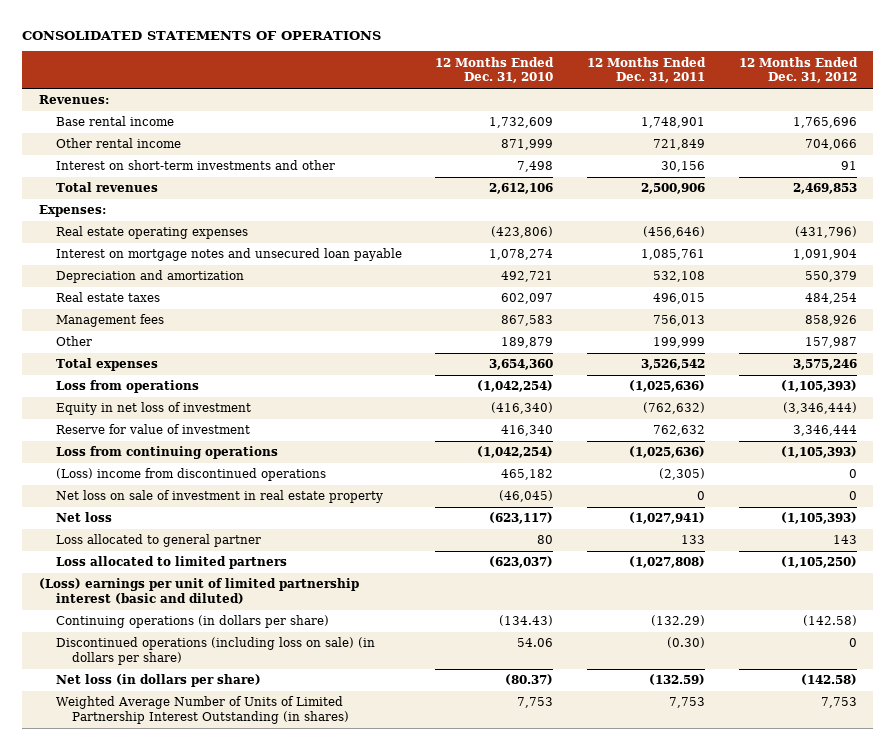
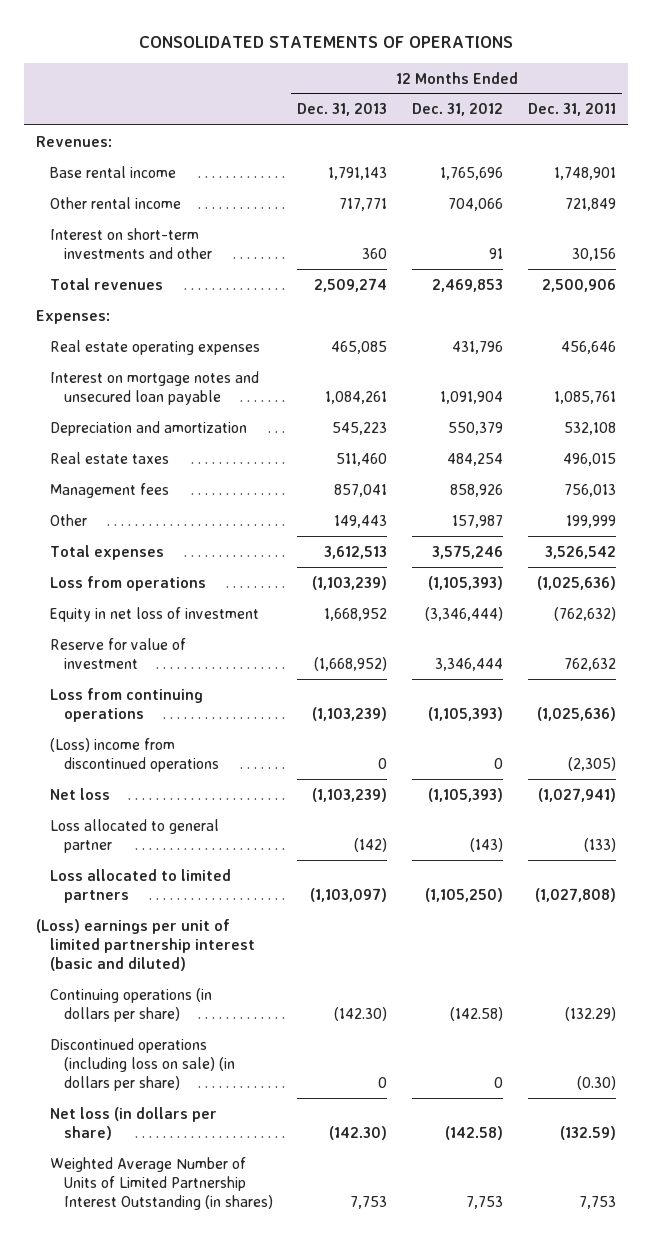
[435,56,555,84] 12 Months Ended Dec. 31, 2010 -> none
none -> [297,103,388,117] Dec. 31, 2013
[642,226,705,239] (456,646) -> [560,340,616,354] 456,646
[794,226,857,239] (431,796) -> [452,340,504,354] 431,796
[55,490,383,504] Net loss on sale of investment in real estate property -> none
[680,535,705,545] 133 -> [583,837,616,852] (133)
[832,535,857,545] 143 -> [470,837,504,852] (143)

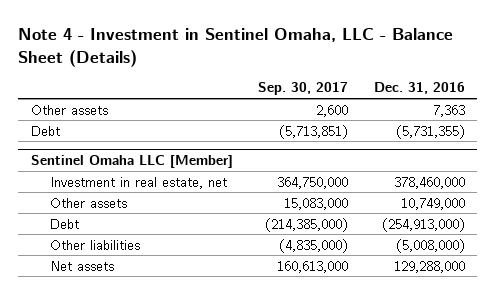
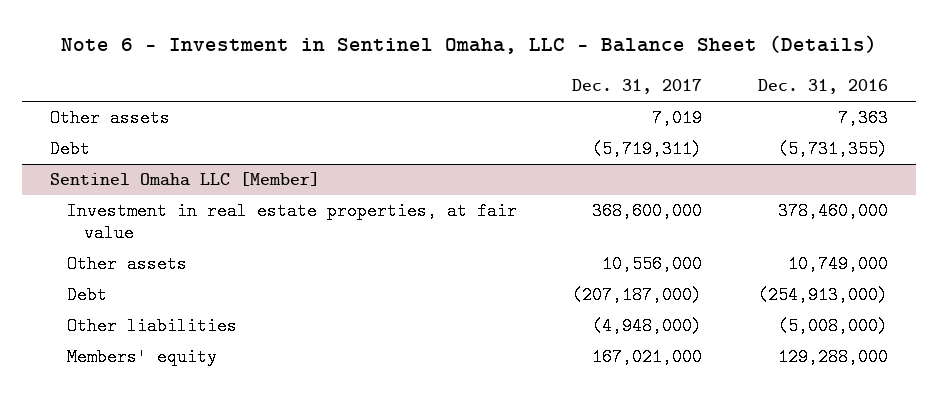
[18,28,454,67] Note 4 - Investment in Sentinel Omaha, LLC - Balance Sheet (Details) -> [60,35,877,55] Note 6 - Investment in Sentinel Omaha, LLC - Balance Sheet (Details)
[258,82,349,96] Sep. 30, 2017 -> none
none -> [572,79,703,95] Dec. 31, 2017
[49,176,227,189] Investment in real estate, net -> [66,202,517,243] Investment in real estate properties, at fair value
[49,260,114,271] Net assets -> [66,348,217,367] Members' equity

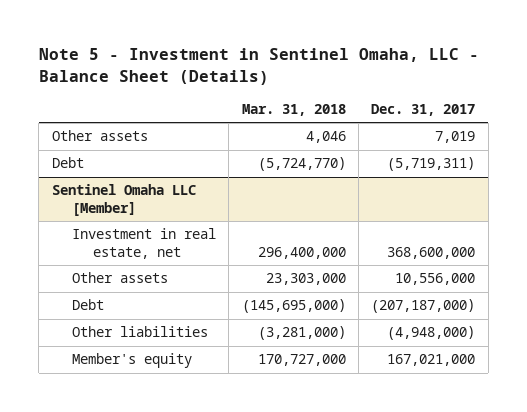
[60,35,877,55] Note 6 - Investment in Sentinel Omaha, LLC - Balance Sheet (Details) -> [38,48,479,85] Note 5 - Investment in Sentinel Omaha, LLC - Balance Sheet (Details)
[757,79,888,95] Dec. 31, 2016 -> none
none -> [241,104,346,117] Mar. 31, 2018
[66,202,517,243] Investment in real estate properties, at fair value -> [72,228,217,259] Investment in real estate, net
[66,348,217,367] Members' equity -> [72,353,193,369] Member's equity

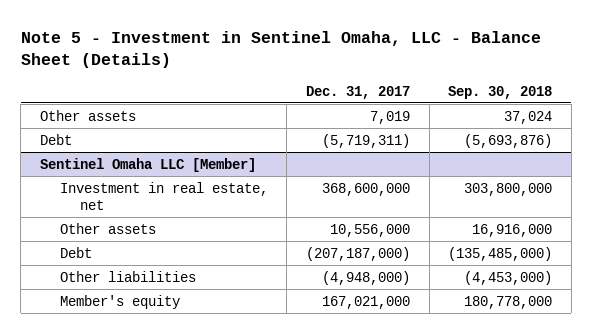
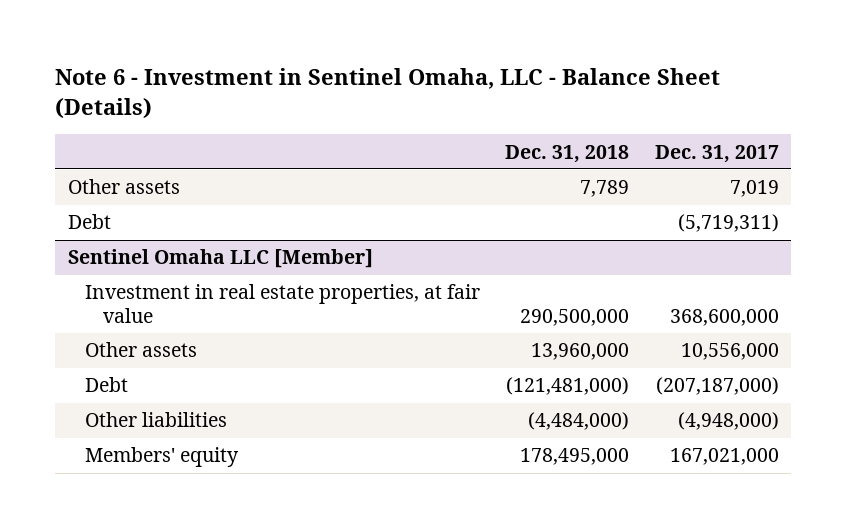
[20,30,541,68] Note 5 - Investment in Sentinel Omaha, LLC - Balance Sheet (Details) -> [54,67,720,120] Note 6 - Investment in Sentinel Omaha, LLC - Balance Sheet (Details)
[448,85,553,99] Sep. 30, 2018 -> none
none -> [505,144,630,163] Dec. 31, 2018
[59,181,268,210] Investment in real estate, net -> [85,284,481,324] Investment in real estate properties, at fair value
[59,294,180,309] Member's equity -> [85,447,240,468] Members' equity

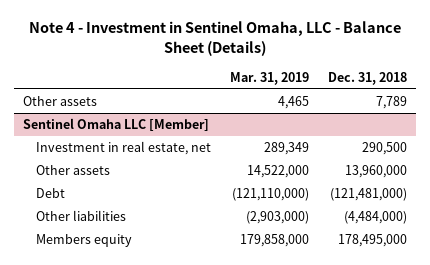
[54,67,720,120] Note 6 - Investment in Sentinel Omaha, LLC - Balance Sheet (Details) -> [29,21,402,57] Note 4 - Investment in Sentinel Omaha, LLC - Balance Sheet (Details)
[654,144,779,163] Dec. 31, 2017 -> none
none -> [230,71,310,85] Mar. 31, 2019
[67,214,111,230] Debt -> none
[85,284,481,324] Investment in real estate properties, at fair value -> [36,141,212,156] Investment in real estate, net
[520,309,630,327] 290,500,000 -> [361,142,407,156] 290,500
[85,447,240,468] Members' equity -> [36,234,133,248] Members equity

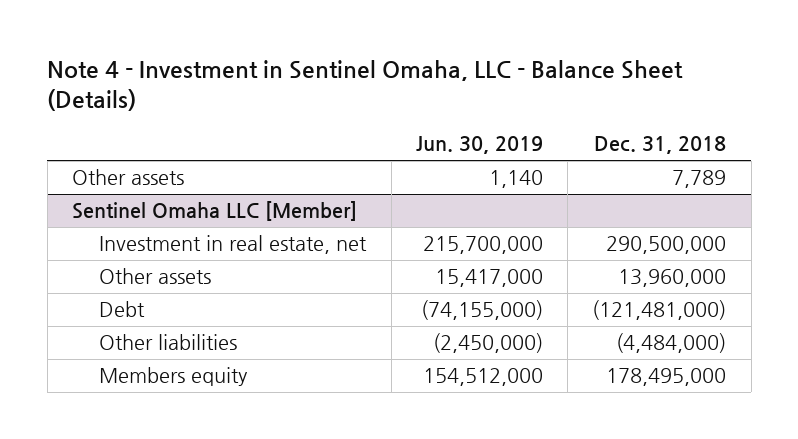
[230,71,310,85] Mar. 31, 2019 -> none
none -> [415,136,543,155] Jun. 30, 2019
[361,142,407,156] 290,500 -> [606,236,727,255] 290,500,000

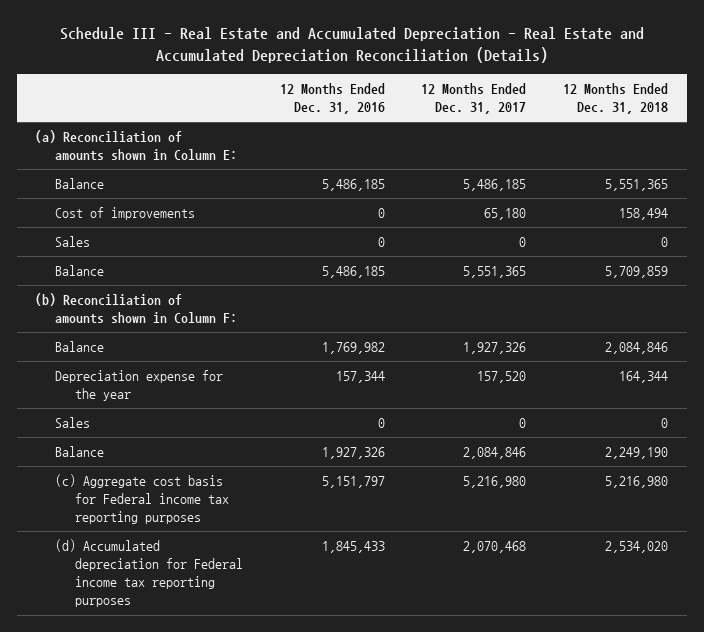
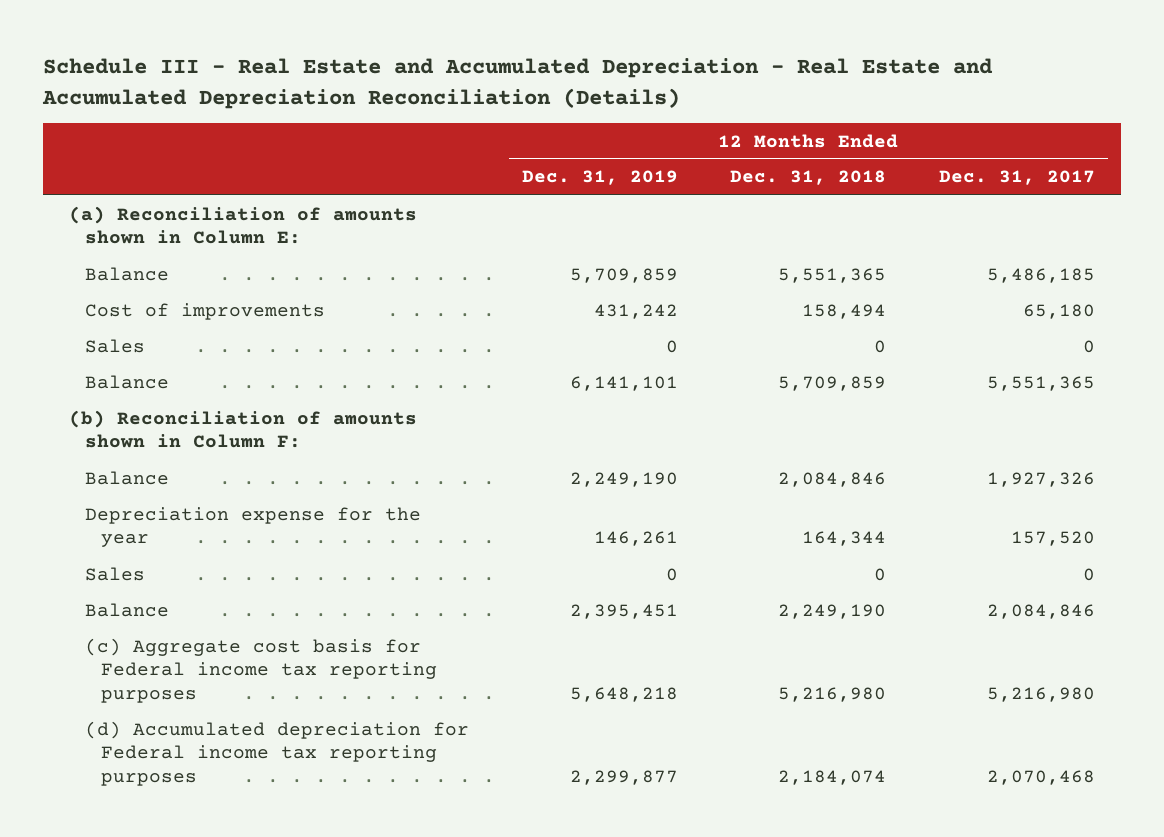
[279,83,385,115] 12 Months Ended Dec. 31, 2016 -> none
none -> [521,170,678,186] Dec. 31, 2019
[605,541,669,554] 2,534,020 -> [778,770,887,786] 2,184,074

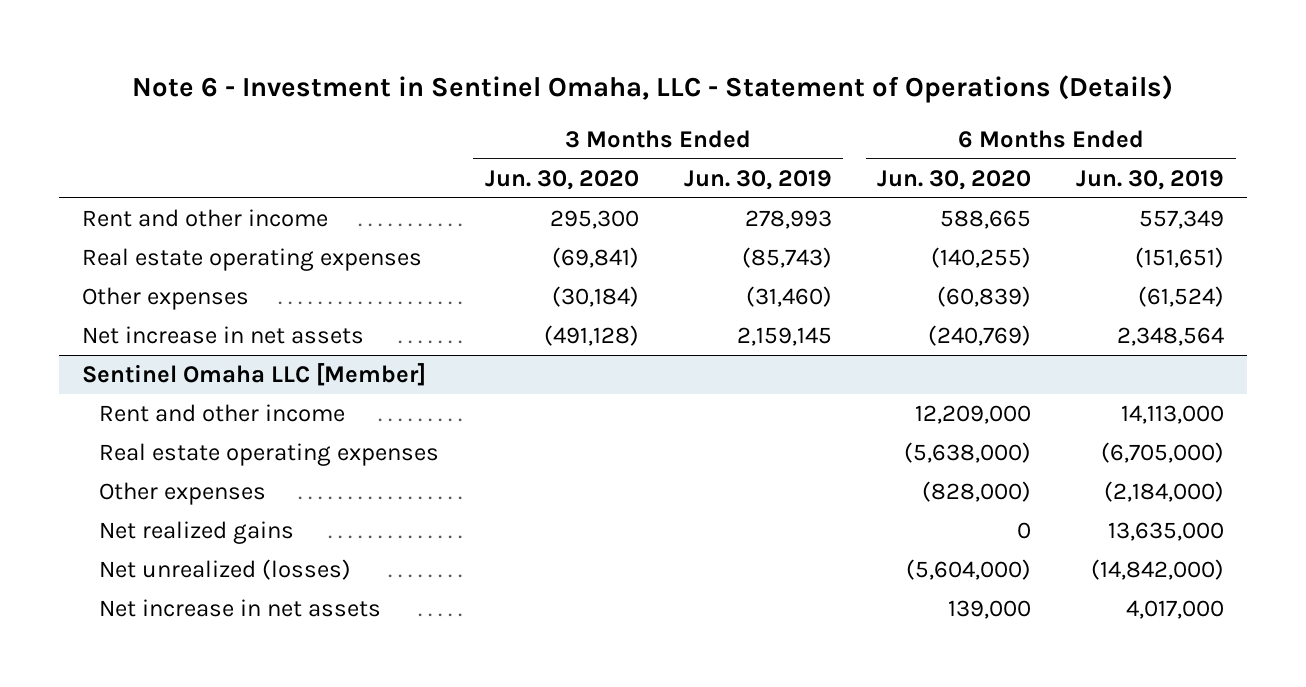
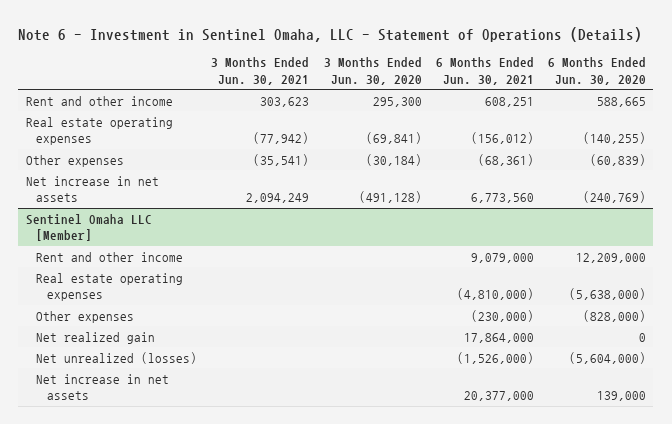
[683,169,832,190] Jun. 30, 2019 -> none
[1076,169,1225,190] Jun. 30, 2019 -> none
none -> [211,57,310,85] 3 Months Ended Jun. 30, 2021
none -> [436,57,535,85] 6 Months Ended Jun. 30, 2021
[99,520,295,544] Net realized gains -> [36,331,156,344] Net realized gain

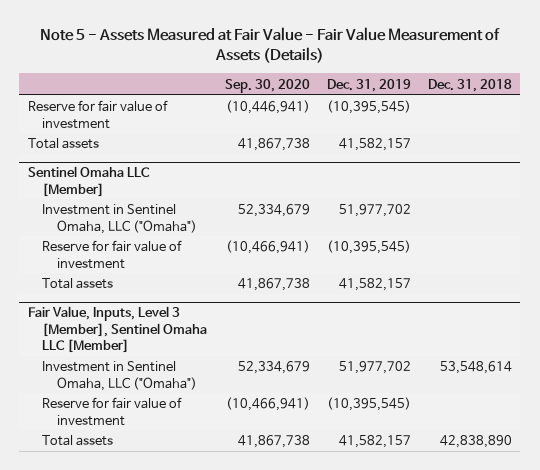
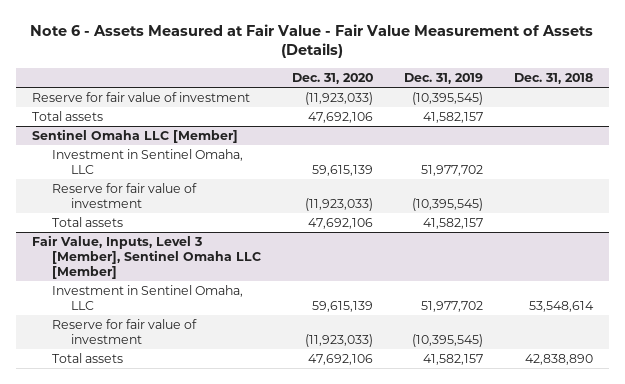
[39,26,500,64] Note 5 - Assets Measured at Fair Value - Fair Value Measurement of Assets (Details) -> [30,23,594,59] Note 6 - Assets Measured at Fair Value - Fair Value Measurement of Assets (Details)
[224,78,310,93] Sep. 30, 2020 -> none
none -> [291,73,373,85] Dec. 31, 2020
[42,204,197,234] Investment in Sentinel Omaha, LLC ("Omaha") -> [51,149,243,175] Investment in Sentinel Omaha, LLC
[42,361,197,391] Investment in Sentinel Omaha, LLC ("Omaha") -> [51,285,243,311] Investment in Sentinel Omaha, LLC

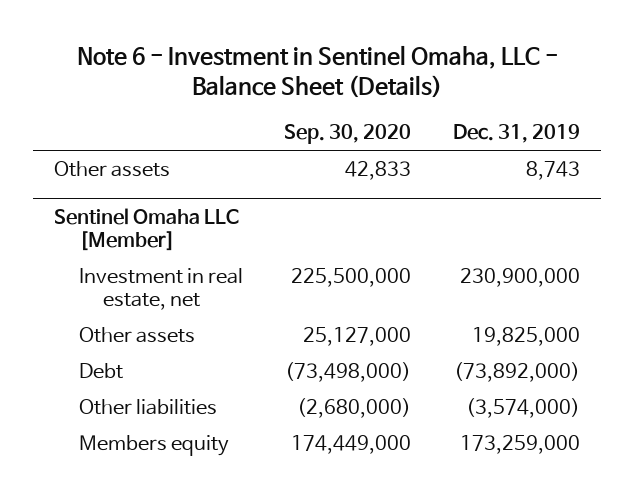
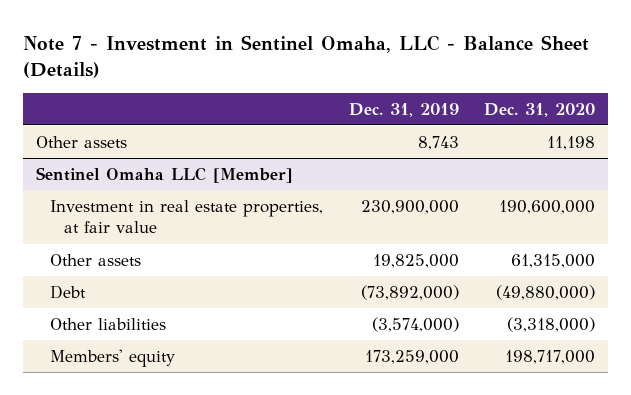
[76,44,558,99] Note 6 - Investment in Sentinel Omaha, LLC - Balance Sheet (Details) -> [23,34,590,78] Note 7 - Investment in Sentinel Omaha, LLC - Balance Sheet (Details)
[284,124,412,145] Sep. 30, 2020 -> none
none -> [484,102,596,117] Dec. 31, 2020
[78,268,243,311] Investment in real estate, net -> [50,199,324,234] Investment in real estate properties, at fair value
[78,435,229,457] Members equity -> [50,348,176,367] Members' equity

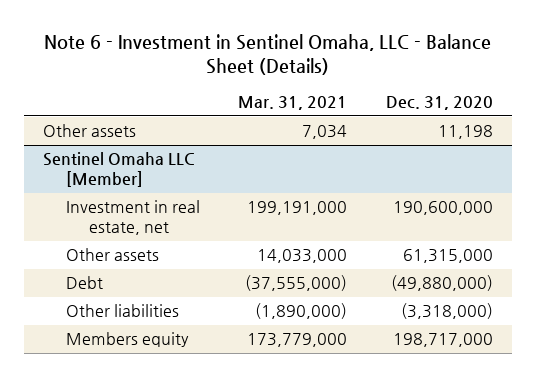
[23,34,590,78] Note 7 - Investment in Sentinel Omaha, LLC - Balance Sheet (Details) -> [43,33,491,76] Note 6 - Investment in Sentinel Omaha, LLC - Balance Sheet (Details)
[348,102,459,117] Dec. 31, 2019 -> none
none -> [238,96,348,111] Mar. 31, 2021
[50,199,324,234] Investment in real estate properties, at fair value -> [65,200,200,236] Investment in real estate, net
[50,348,176,367] Members' equity -> [65,332,189,348] Members equity

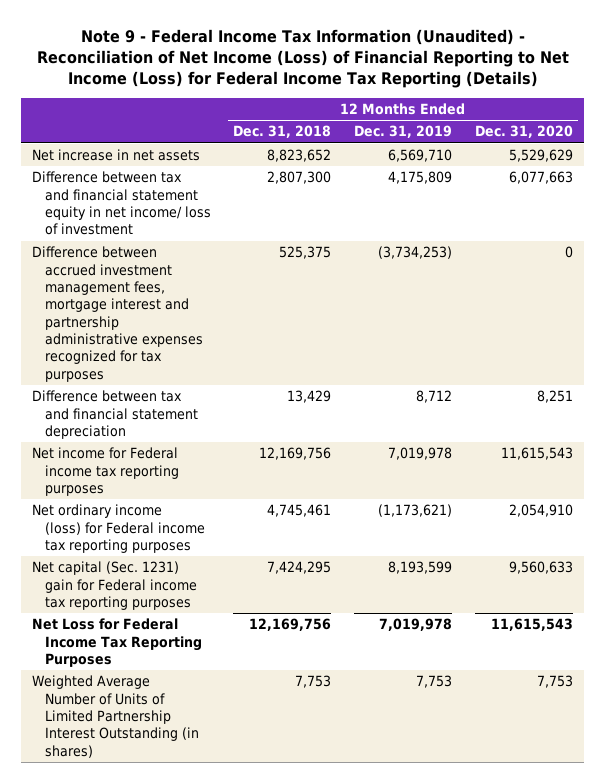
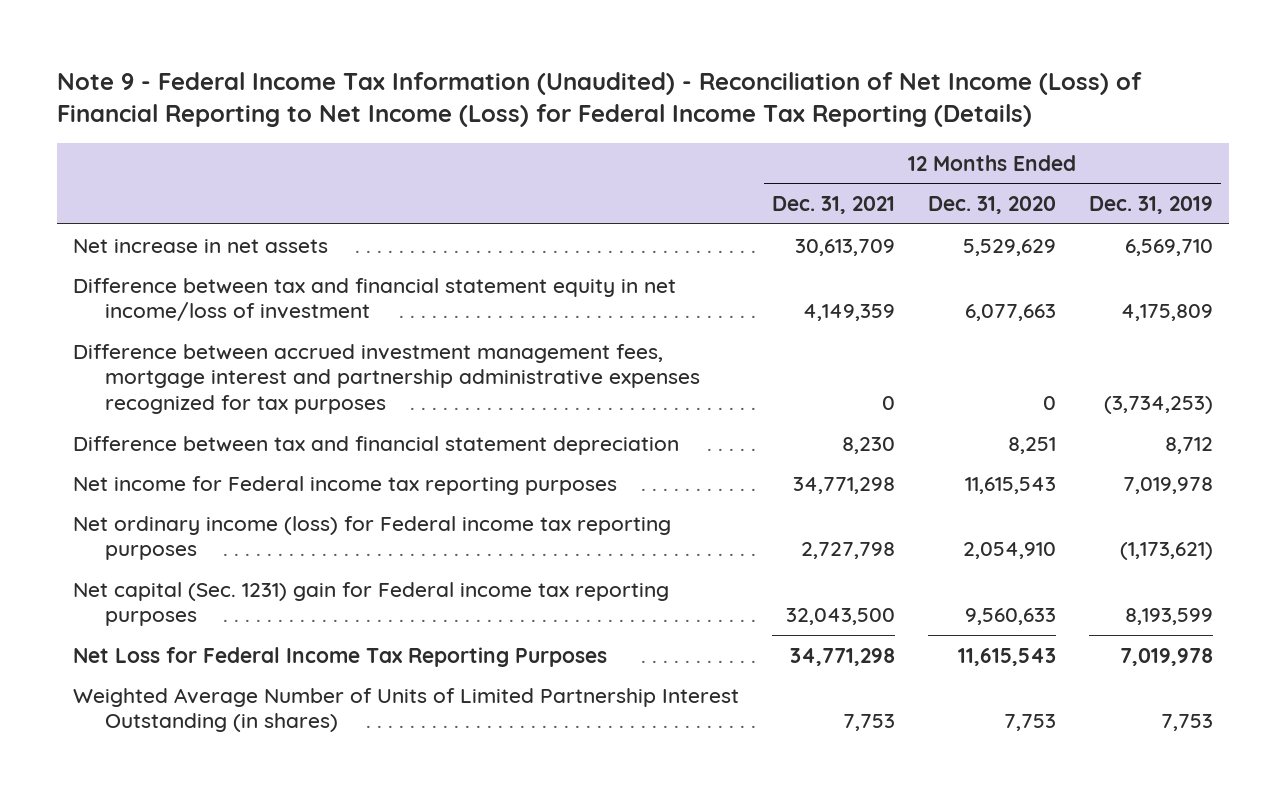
[233,125,332,139] Dec. 31, 2018 -> none
none -> [772,195,896,214] Dec. 31, 2021
[32,171,211,236] Difference between tax and financial statement equity in net income/ loss of investment -> [73,277,677,322] Difference between tax and financial statement equity in net income/loss of investment

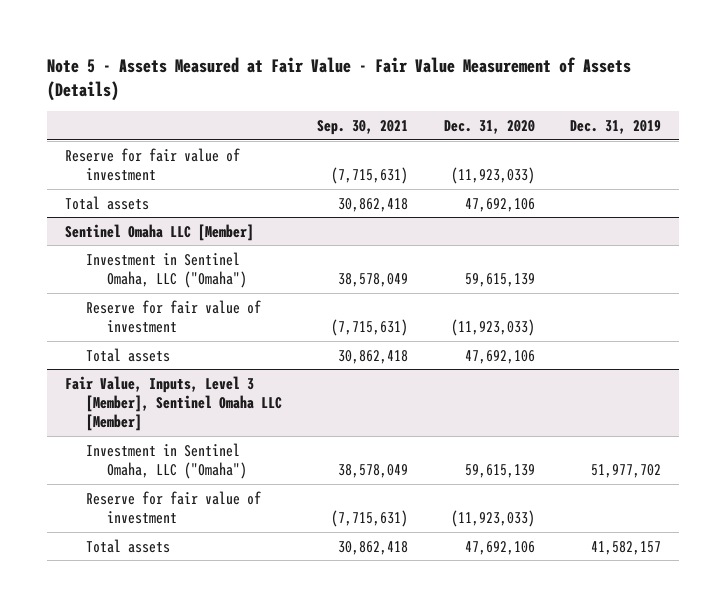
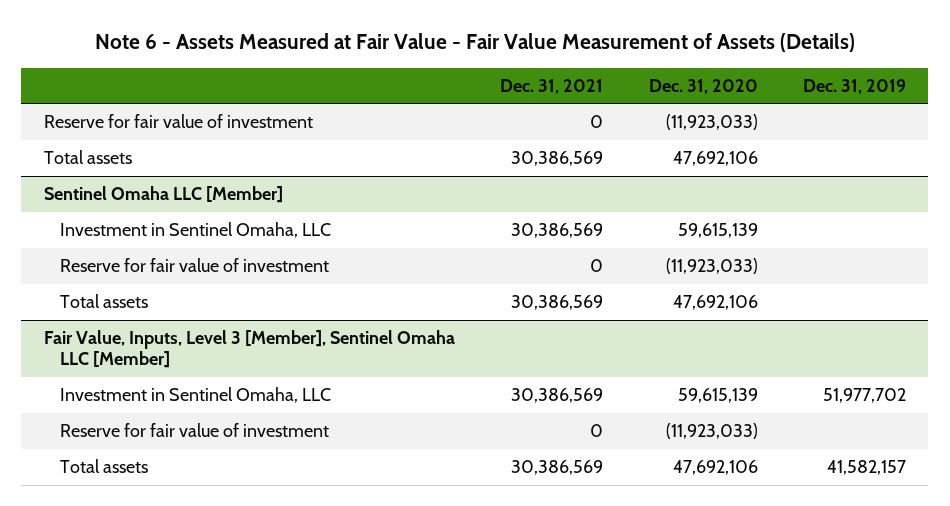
[47,56,632,101] Note 5 - Assets Measured at Fair Value - Fair Value Measurement of Assets (Details) -> [94,33,855,53] Note 6 - Assets Measured at Fair Value - Fair Value Measurement of Assets (Details)
[317,120,409,136] Sep. 30, 2021 -> none
none -> [500,78,604,94] Dec. 31, 2021
[86,251,248,289] Investment in Sentinel Omaha, LLC ("Omaha") -> [59,222,331,239] Investment in Sentinel Omaha, LLC
[86,442,248,480] Investment in Sentinel Omaha, LLC ("Omaha") -> [59,387,331,404] Investment in Sentinel Omaha, LLC

